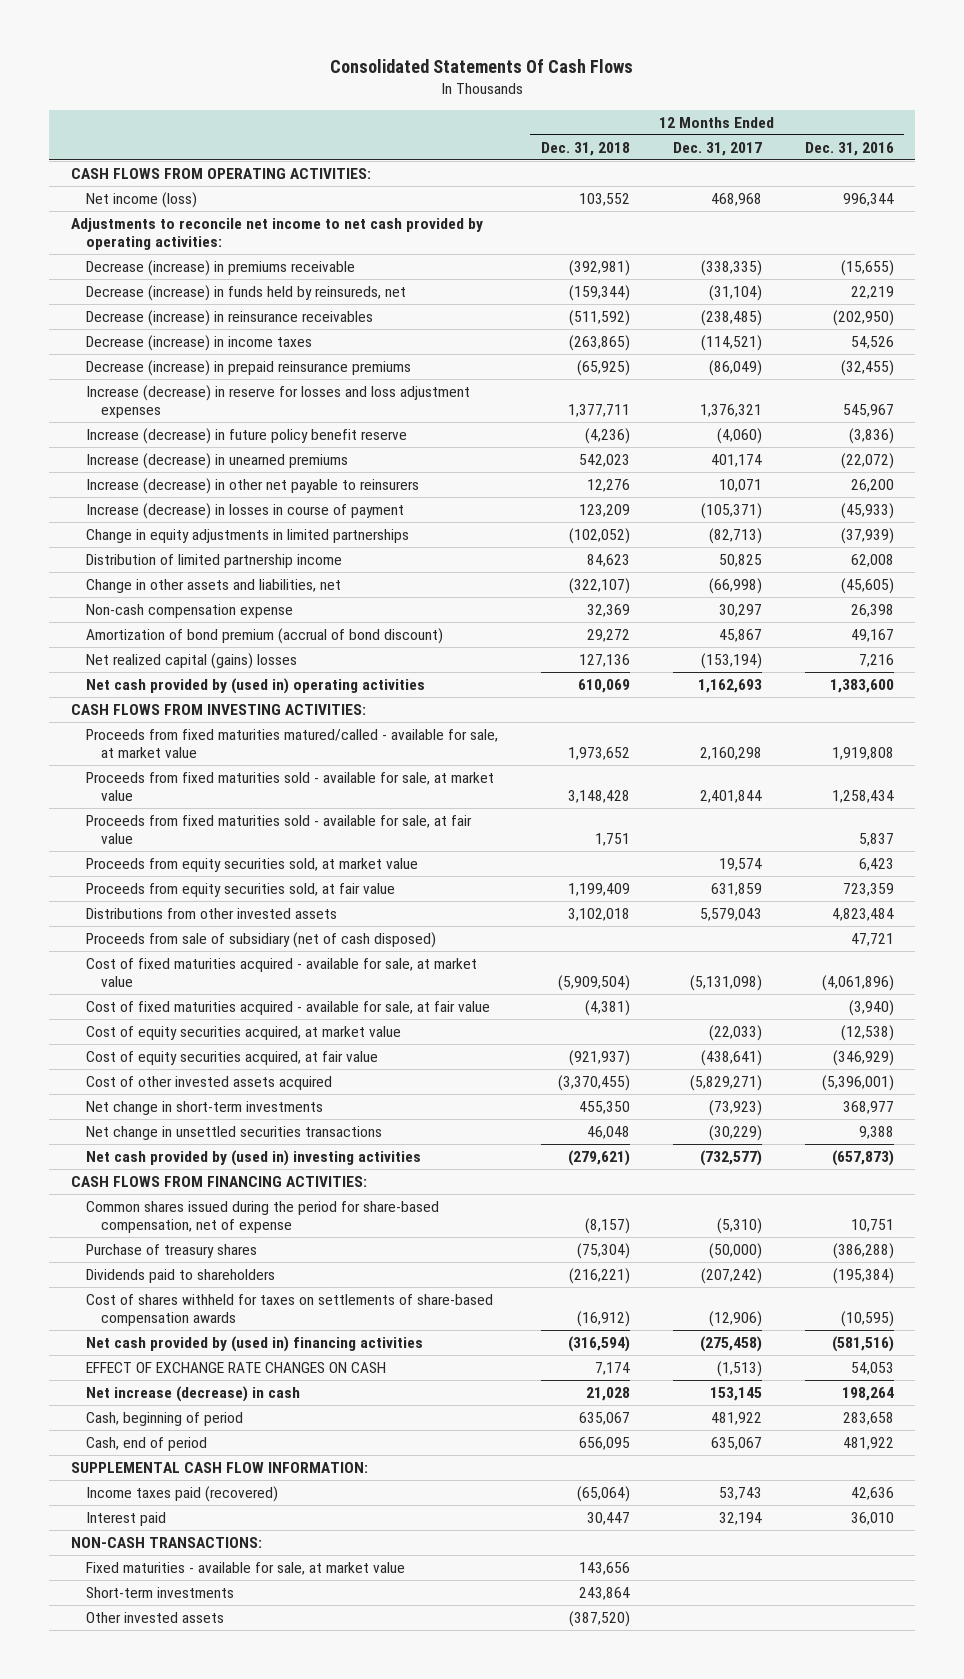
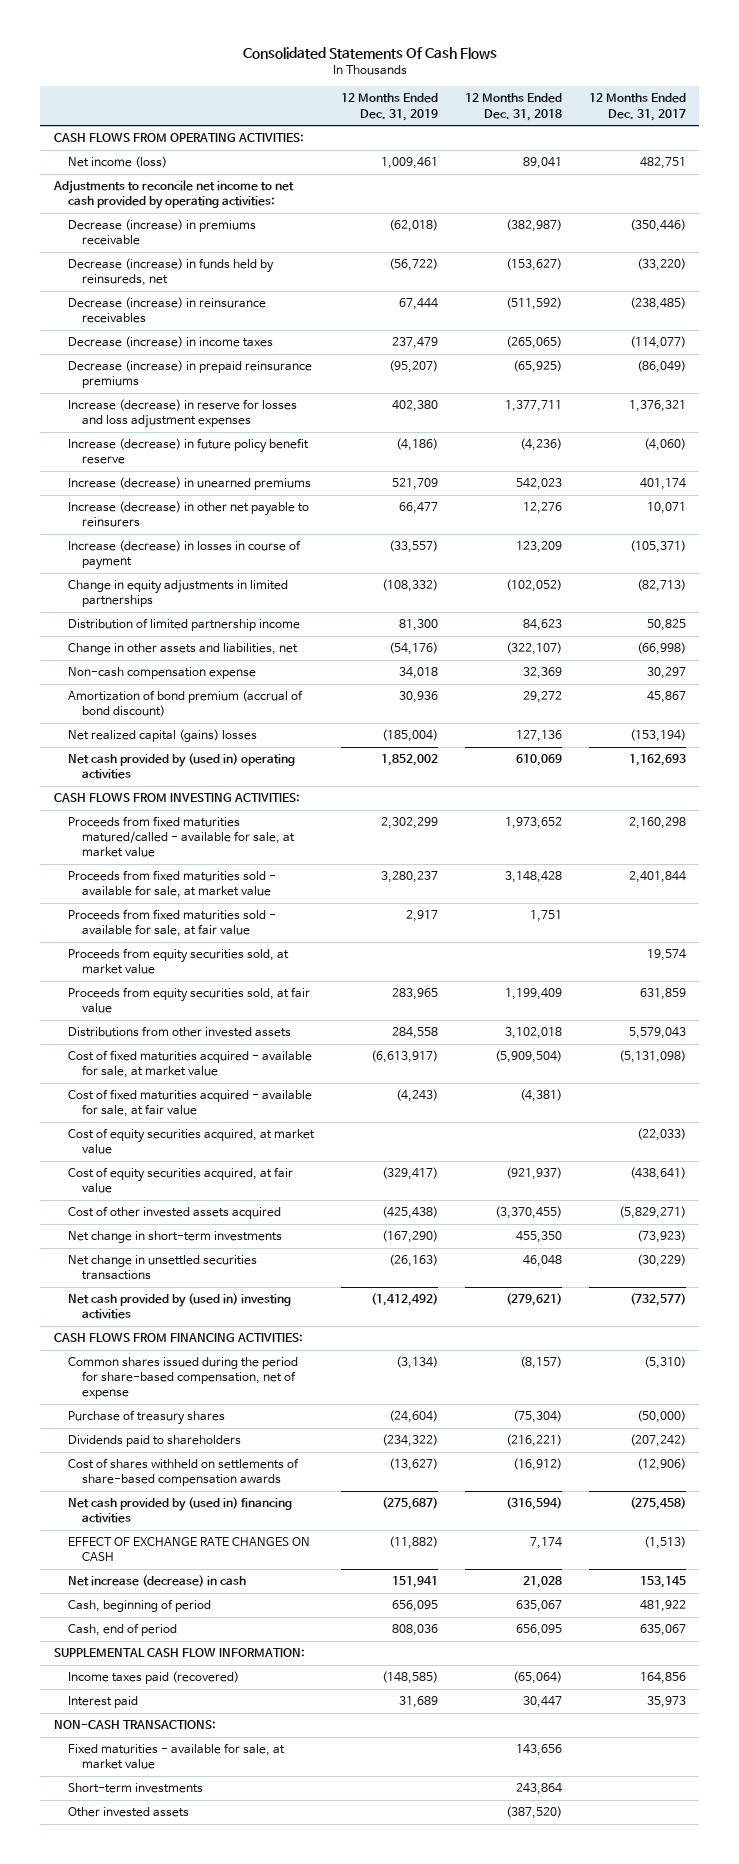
[804,141,894,156] Dec. 31, 2016 -> none
none -> [340,93,438,121] 12 Months Ended Dec. 31, 2019
[578,192,630,206] 103,552 -> [522,157,562,170] 89,041
[710,192,762,206] 468,968 -> [639,157,686,170] 482,751
[568,259,630,276] (392,981) -> [505,219,562,233] (382,987)
[700,259,762,276] (338,335) -> [629,219,686,233] (350,446)
[568,284,630,301] (159,344) -> [505,258,562,272] (153,627)
[708,284,762,301] (31,104) -> [636,258,686,272] (33,220)
[568,334,630,351] (263,865) -> [505,336,562,350] (265,065)
[700,334,762,351] (114,521) -> [629,336,686,350] (114,077)
[85,931,436,948] Proceeds from sale of subsidiary (net of cash disposed) -> none
[85,1293,493,1327] Cost of shares withheld for taxes on settlements of share-based compensation awards -> [67,1458,299,1487] Cost of shares withheld on settlements of share-based compensation awards
[718,1486,762,1500] 53,743 -> [639,1672,686,1685] 164,856
[718,1511,762,1525] 32,194 -> [646,1696,686,1709] 35,973

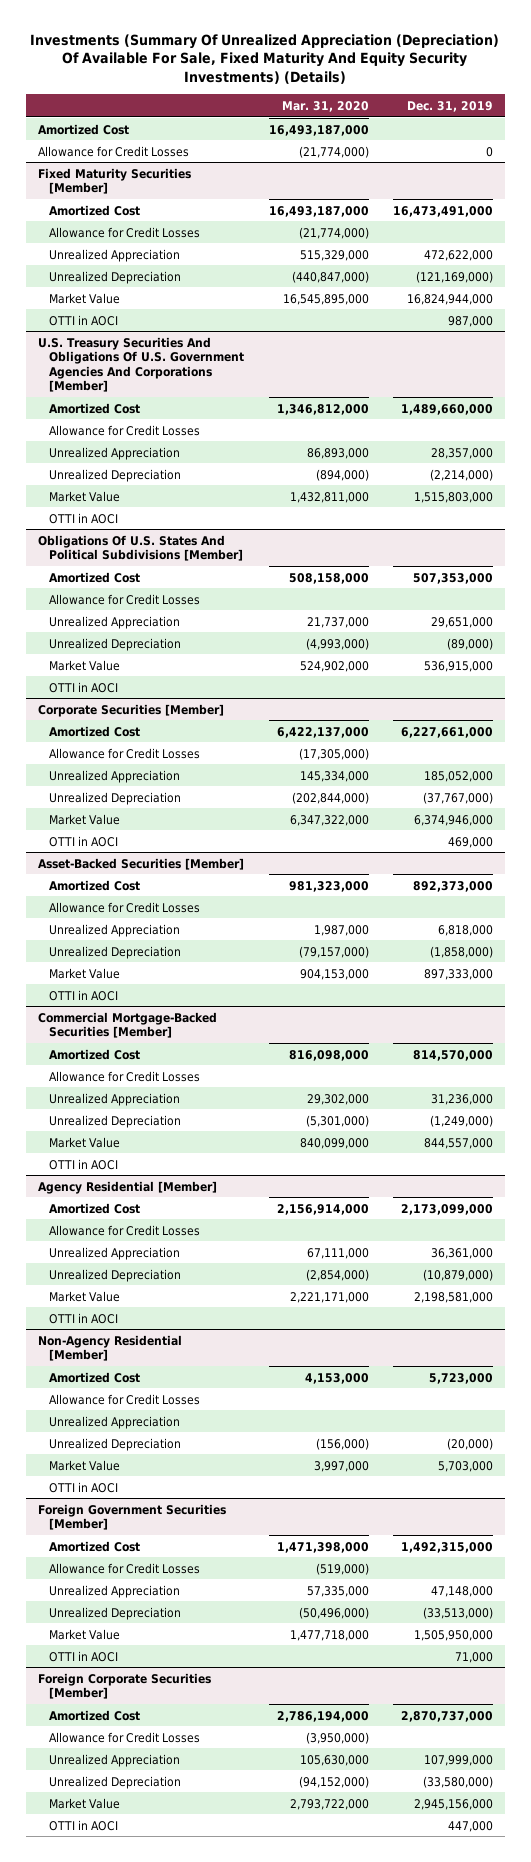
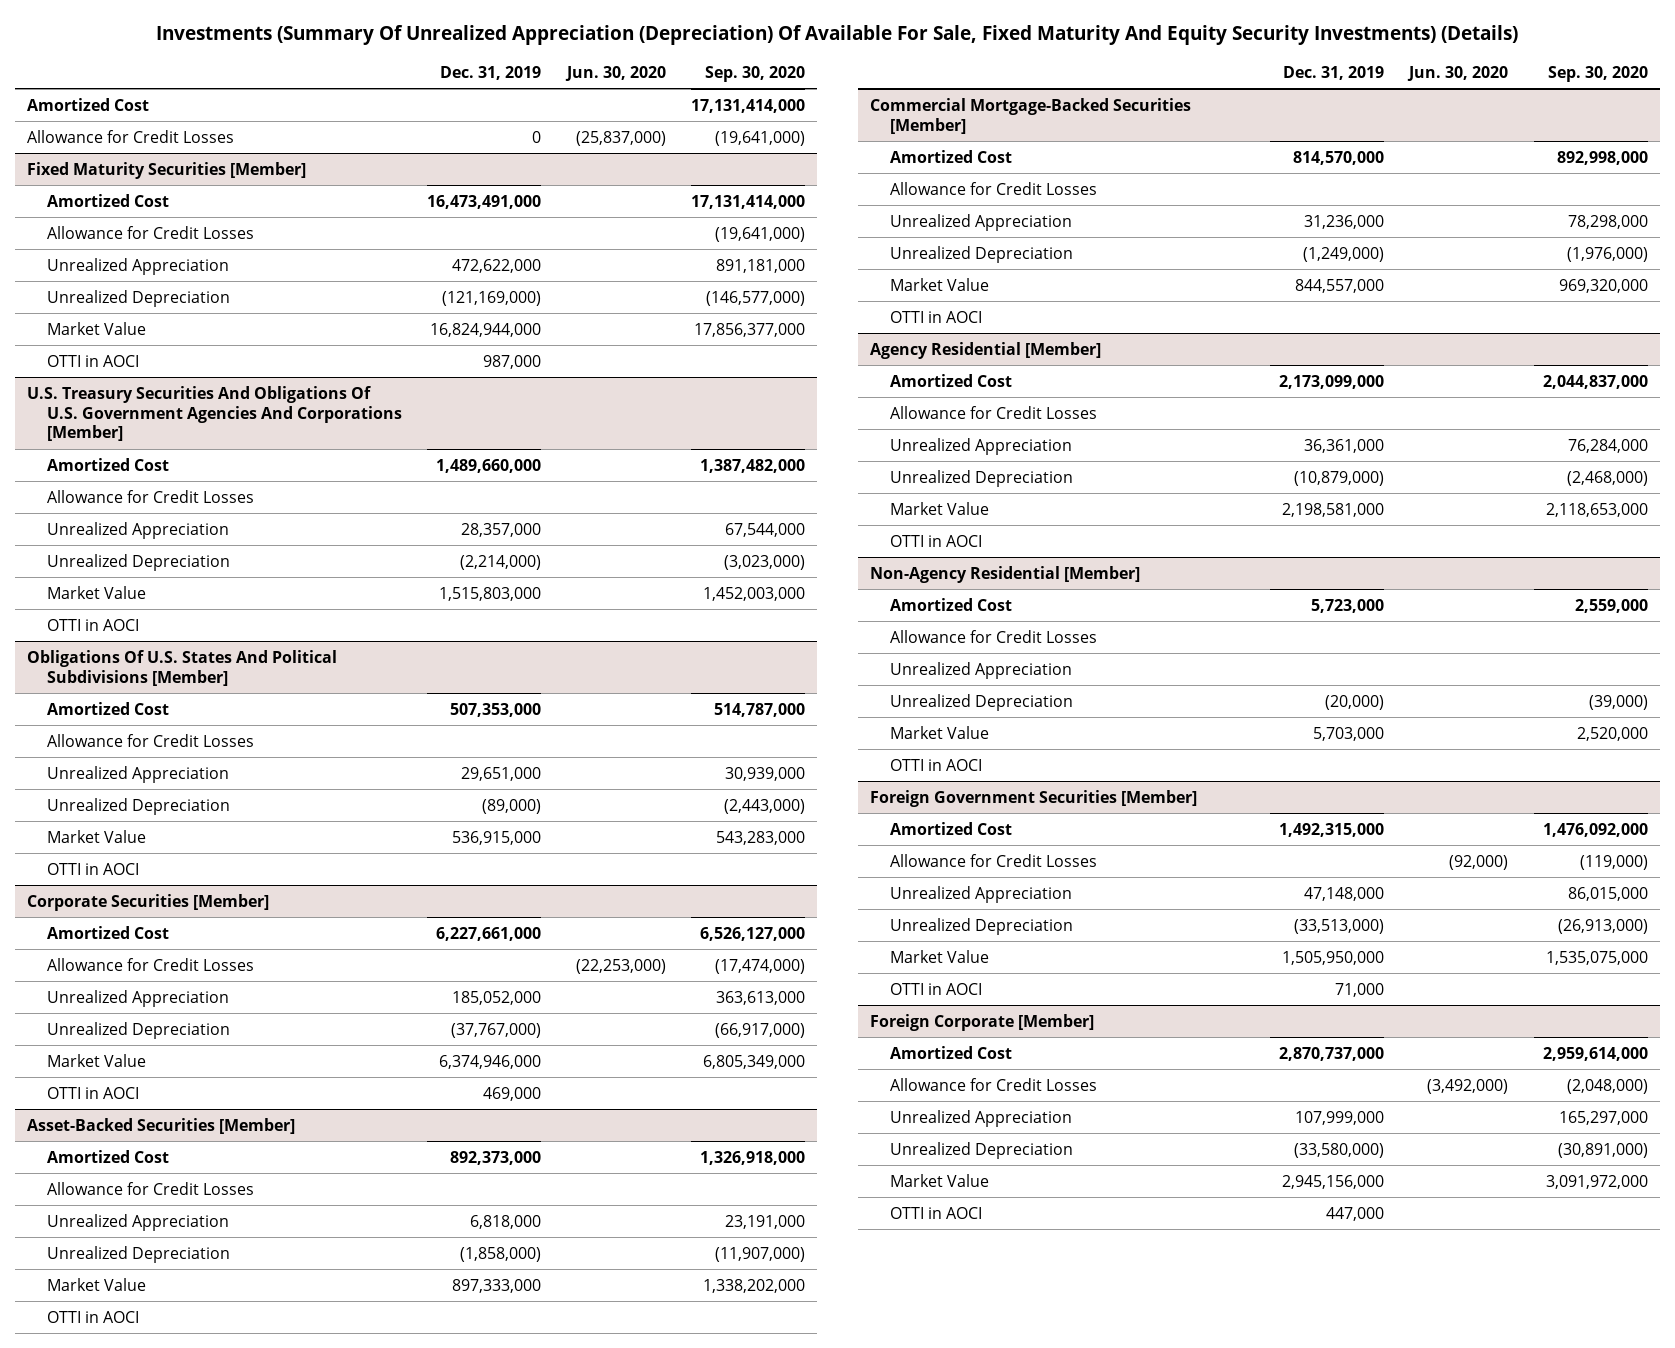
[281,100,369,112] Mar. 31, 2020 -> none
none -> [564,65,666,81] Jun. 30, 2020
none -> [704,65,805,82] Sep. 30, 2020
[37,1672,211,1700] Foreign Corporate Securities [Member] -> [870,1013,1095,1031] Foreign Corporate [Member]

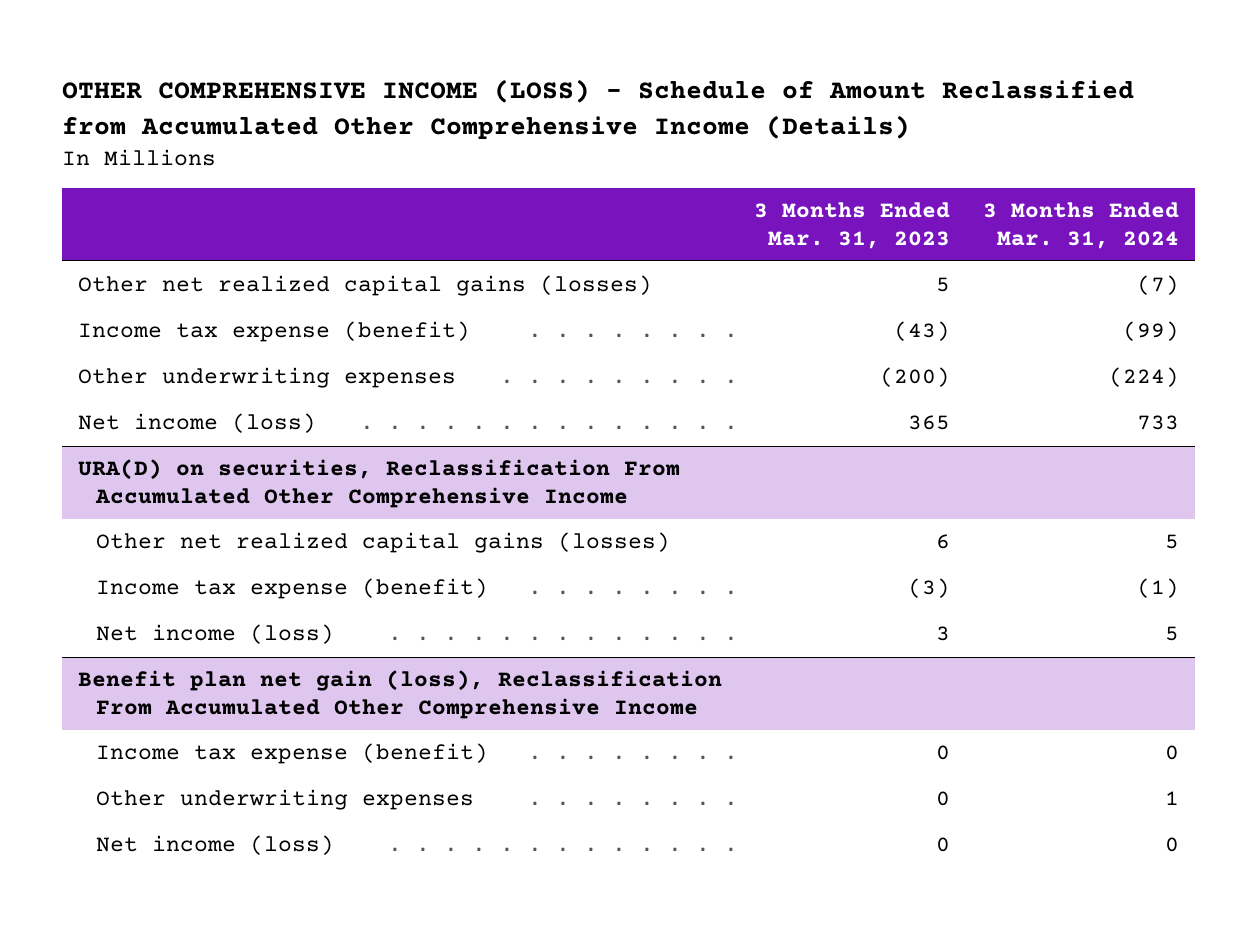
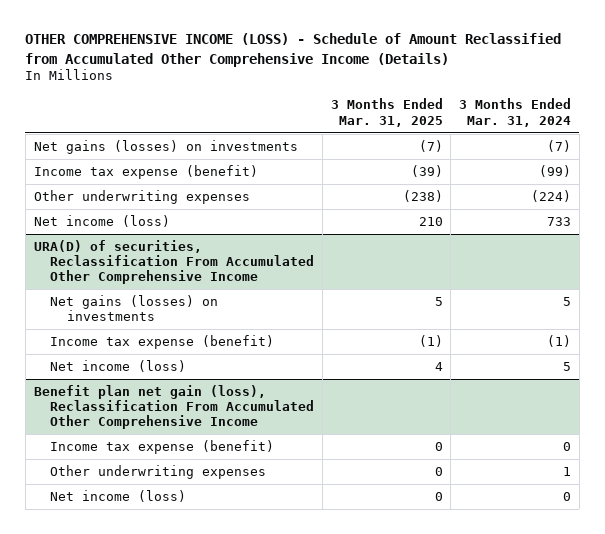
[754,202,951,249] 3 Months Ended Mar. 31, 2023 -> none
none -> [330,98,443,127] 3 Months Ended Mar. 31, 2025
[78,275,653,297] Other net realized capital gains (losses) -> [33,139,298,154] Net gains (losses) on investments
[78,459,681,508] URA(D) on securities, Reclassification From Accumulated Other Comprehensive Income -> [33,239,315,285] URA(D) of securities, Reclassification From Accumulated Other Comprehensive Income
[95,532,670,554] Other net realized capital gains (losses) -> [50,294,219,322] Net gains (losses) on investments

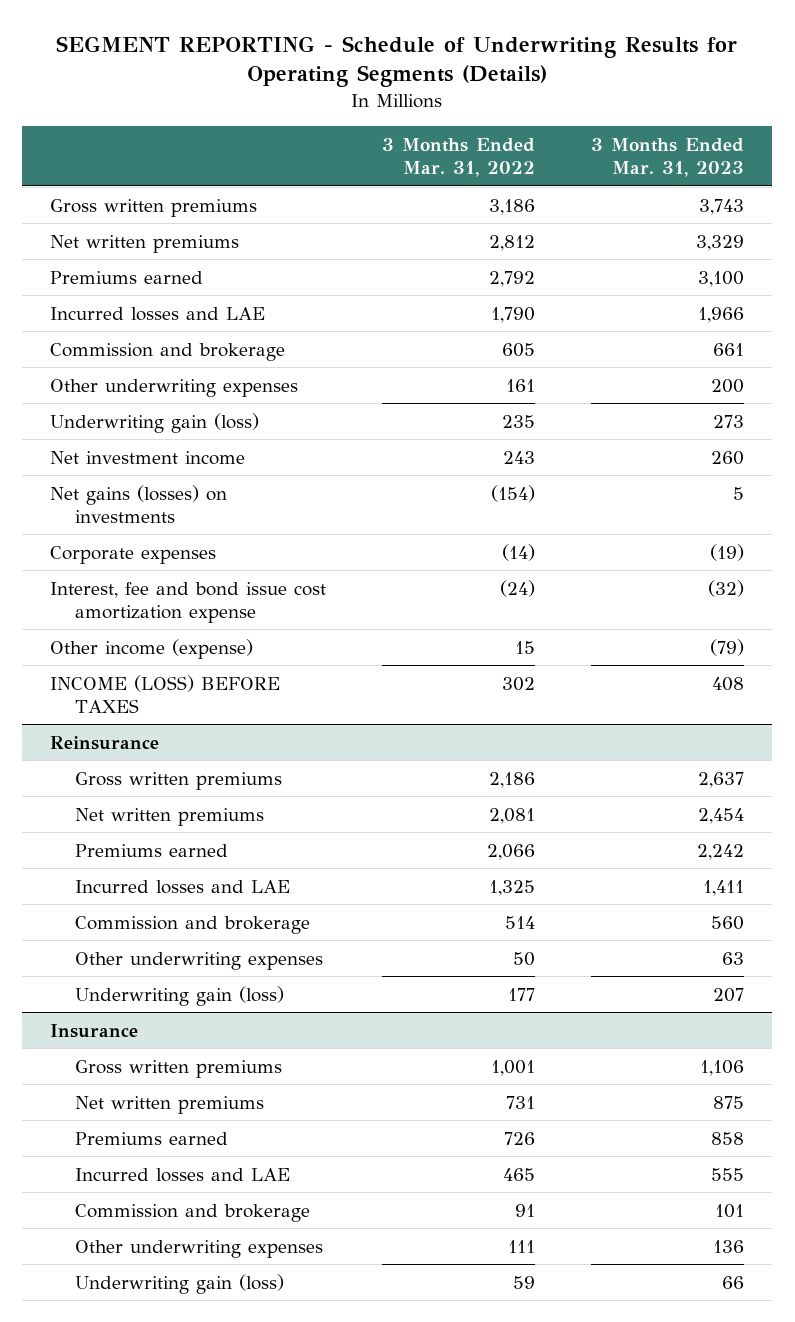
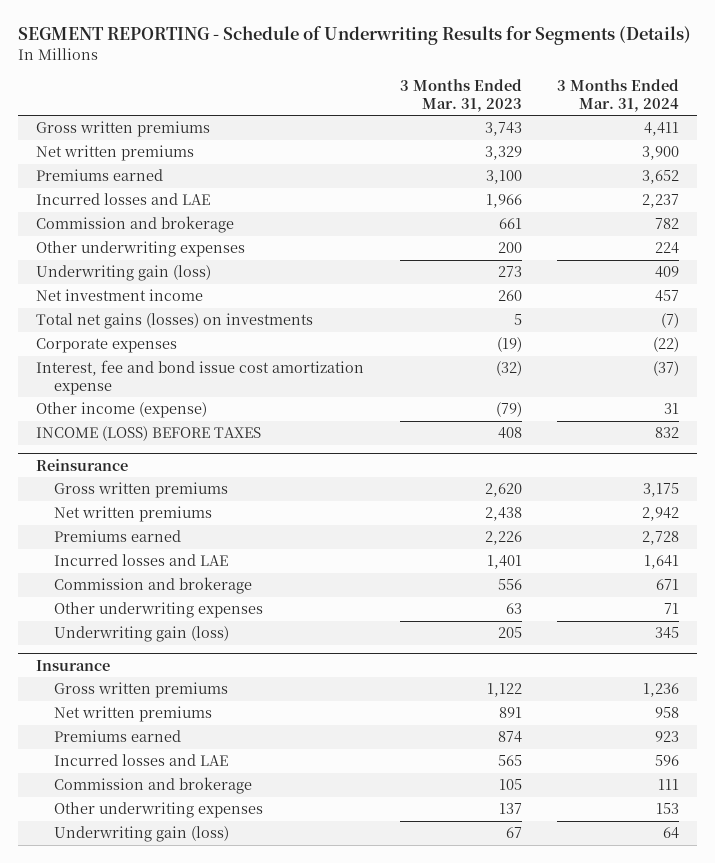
[56,35,738,88] SEGMENT REPORTING - Schedule of Underwriting Results for Operating Segments (Details) -> [17,26,691,46] SEGMENT REPORTING - Schedule of Underwriting Results for Segments (Details)
[382,138,536,178] 3 Months Ended Mar. 31, 2022 -> none
none -> [557,78,680,112] 3 Months Ended Mar. 31, 2024
[50,484,228,523] Net gains (losses) on investments -> [35,313,313,330] Total net gains (losses) on investments
[698,771,745,788] 2,637 -> [484,483,522,498] 2,620
[698,807,745,824] 2,454 -> [484,507,522,522] 2,438
[697,843,745,860] 2,242 -> [484,531,522,546] 2,226
[703,879,745,896] 1,411 -> [486,555,522,570] 1,401
[711,915,745,930] 560 -> [497,579,522,591] 556
[713,987,745,1002] 207 -> [497,627,522,639] 205
[700,1059,745,1076] 1,106 -> [486,683,522,698] 1,122
[713,1095,745,1109] 875 -> [498,707,522,719] 891
[711,1131,745,1145] 858 -> [497,731,522,744] 874
[711,1167,745,1181] 555 -> [497,755,522,767] 565
[715,1203,745,1218] 101 -> [498,779,522,791] 105
[713,1239,745,1253] 136 -> [498,803,522,815] 137
[722,1275,745,1289] 66 -> [505,827,522,839] 67

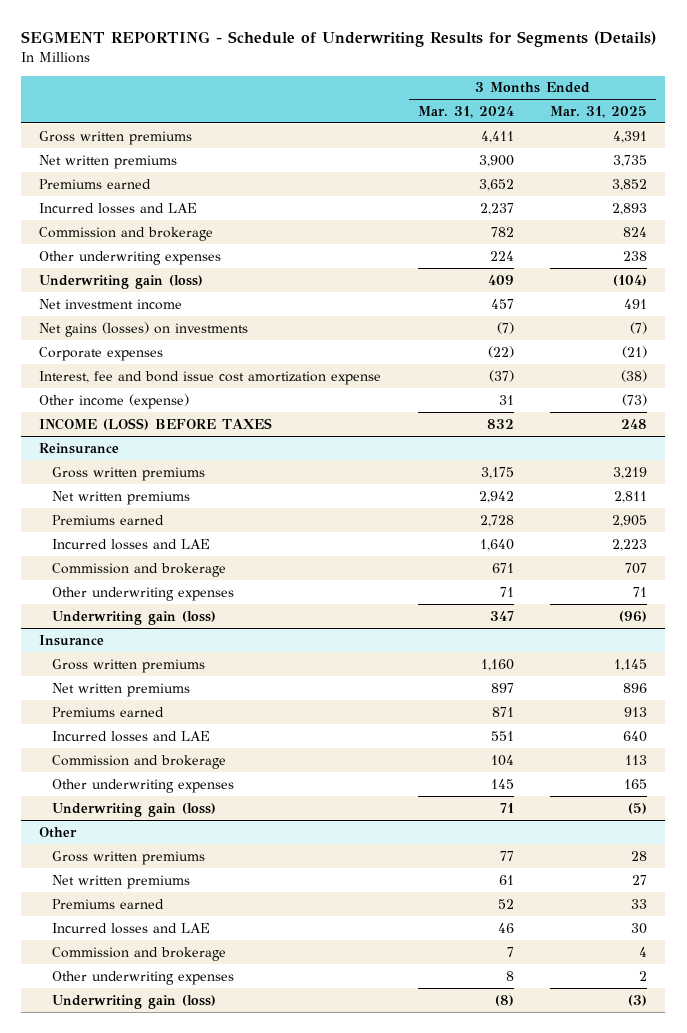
[399,78,522,112] 3 Months Ended Mar. 31, 2023 -> none
none -> [550,105,648,118] Mar. 31, 2025
[35,313,313,330] Total net gains (losses) on investments -> [39,321,249,337] Net gains (losses) on investments
[644,555,680,570] 1,641 -> [479,538,514,551] 1,640
[655,627,680,640] 345 -> [489,610,514,621] 347
[643,683,680,698] 1,236 -> [480,658,514,671] 1,160
[655,707,680,719] 958 -> [490,682,514,693] 897
[655,731,680,743] 923 -> [491,706,514,717] 871
[655,755,680,767] 596 -> [490,730,514,741] 551
[658,779,680,791] 111 -> [490,754,514,766] 104
[656,803,680,815] 153 -> [490,778,514,789] 145
[663,827,680,840] 64 -> [499,802,514,813] 71
none -> [39,826,78,838] Other
none -> [52,850,206,865] Gross written premiums
none -> [52,874,191,889] Net written premiums
none -> [52,898,165,909] Premiums earned
none -> [52,922,211,934] Incurred losses and LAE
none -> [52,946,227,961] Commission and brokerage
none -> [52,970,235,985] Other underwriting expenses
none -> [52,994,217,1009] Underwriting gain (loss)

